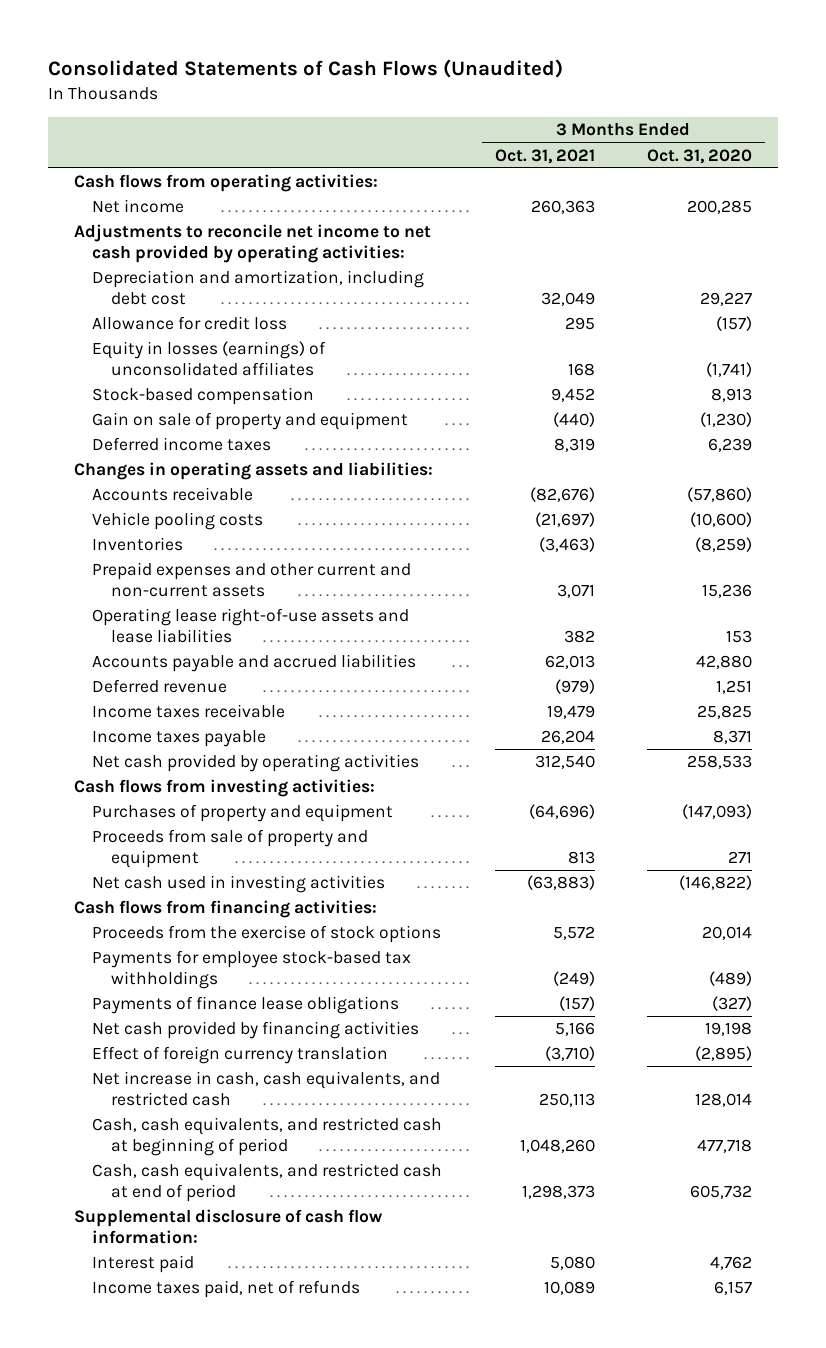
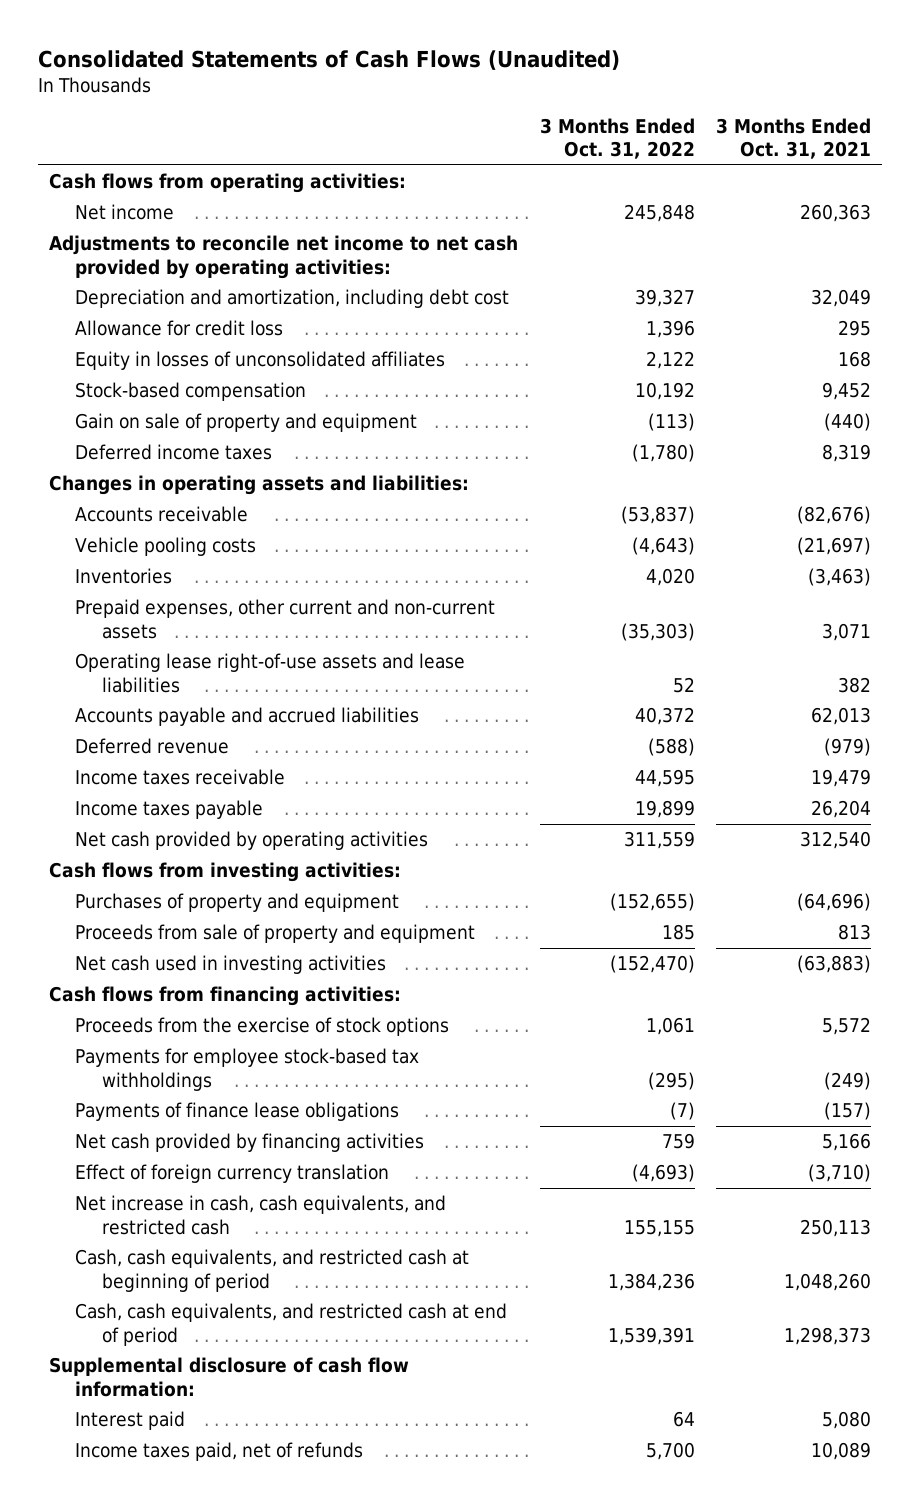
[646,148,752,164] Oct. 31, 2020 -> none
none -> [539,117,695,160] 3 Months Ended Oct. 31, 2022
[92,341,327,376] Equity in losses (earnings) of unconsolidated affiliates -> [75,351,446,371] Equity in losses of unconsolidated affiliates
[92,562,412,597] Prepaid expenses and other current and non-current assets -> [75,599,496,639] Prepaid expenses, other current and non-current assets

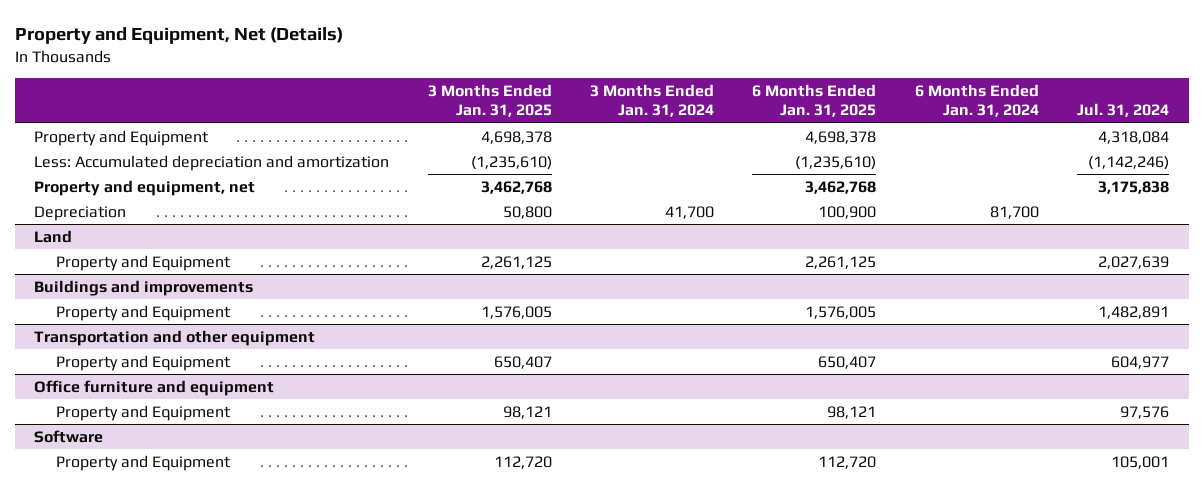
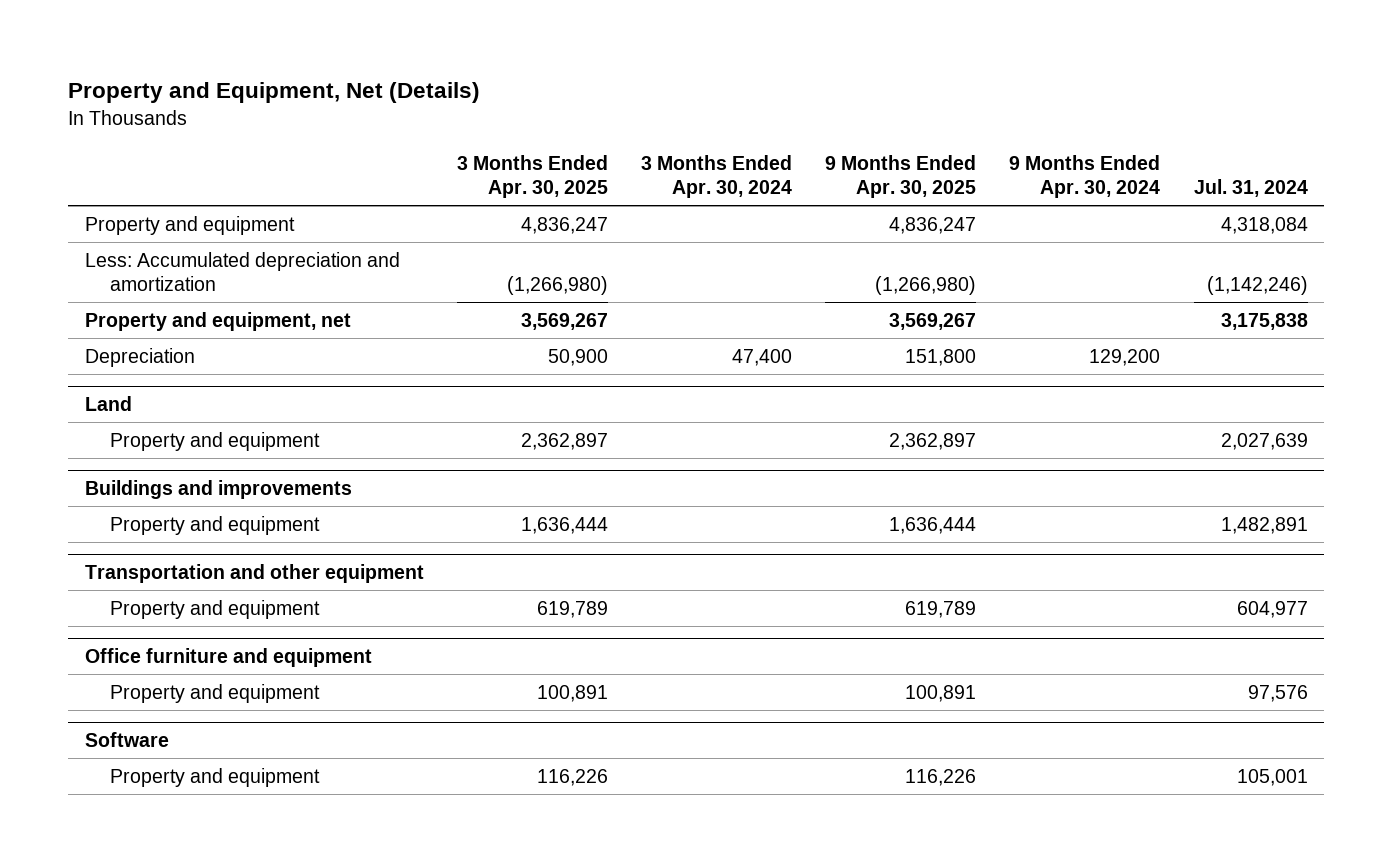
[427,83,552,118] 3 Months Ended Jan. 31, 2025 -> none
[590,83,715,118] 3 Months Ended Jan. 31, 2024 -> none
[752,83,877,118] 6 Months Ended Jan. 31, 2025 -> none
[914,83,1039,118] 6 Months Ended Jan. 31, 2024 -> none
none -> [456,154,608,199] 3 Months Ended Apr. 30, 2025
none -> [640,154,792,199] 3 Months Ended Apr. 30, 2024
none -> [825,154,977,199] 9 Months Ended Apr. 30, 2025
none -> [1009,154,1161,199] 9 Months Ended Apr. 30, 2024
[34,129,210,146] Property and Equipment -> [84,215,295,235] Property and equipment
[55,254,231,271] Property and Equipment -> [109,431,320,451] Property and equipment
[55,304,231,321] Property and Equipment -> [109,515,320,535] Property and equipment
[55,354,231,371] Property and Equipment -> [109,599,320,619] Property and equipment
[55,404,231,421] Property and Equipment -> [109,683,320,703] Property and equipment
[55,454,231,471] Property and Equipment -> [109,767,320,787] Property and equipment

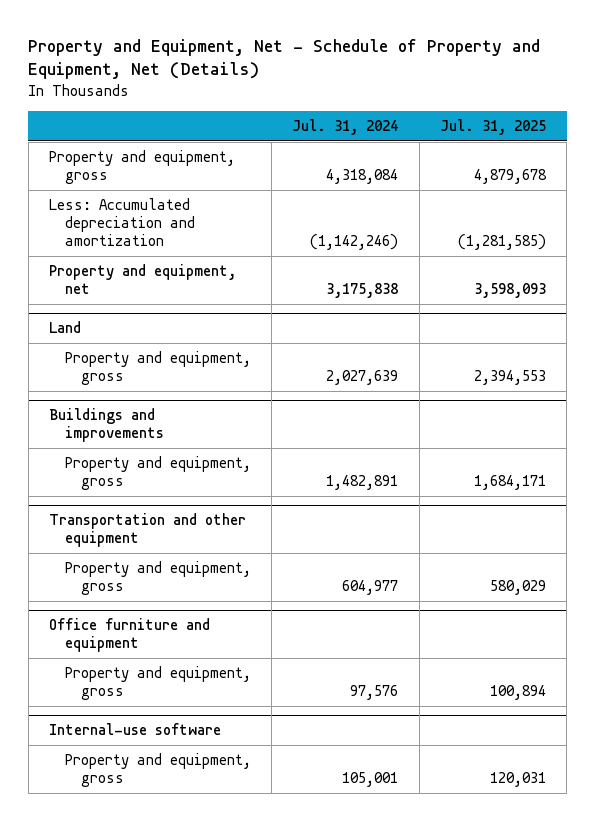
[67,82,480,104] Property and Equipment, Net (Details) -> [28,38,541,80] Property and Equipment, Net - Schedule of Property and Equipment, Net (Details)
[456,154,608,199] 3 Months Ended Apr. 30, 2025 -> none
[640,154,792,199] 3 Months Ended Apr. 30, 2024 -> none
[825,154,977,199] 9 Months Ended Apr. 30, 2025 -> none
[1009,154,1161,199] 9 Months Ended Apr. 30, 2024 -> none
none -> [439,119,546,136] Jul. 31, 2025
[84,215,295,235] Property and equipment -> [49,150,236,185] Property and equipment, gross
[84,347,195,367] Depreciation -> none
[109,431,320,451] Property and equipment -> [65,351,252,386] Property and equipment, gross
[109,515,320,535] Property and equipment -> [65,456,252,491] Property and equipment, gross
[109,599,320,619] Property and equipment -> [65,561,252,596] Property and equipment, gross
[84,732,169,748] Software -> none
[109,683,320,703] Property and equipment -> [65,666,252,701] Property and equipment, gross
none -> [49,723,222,736] Internal-use software
[109,767,320,787] Property and equipment -> [65,753,252,788] Property and equipment, gross

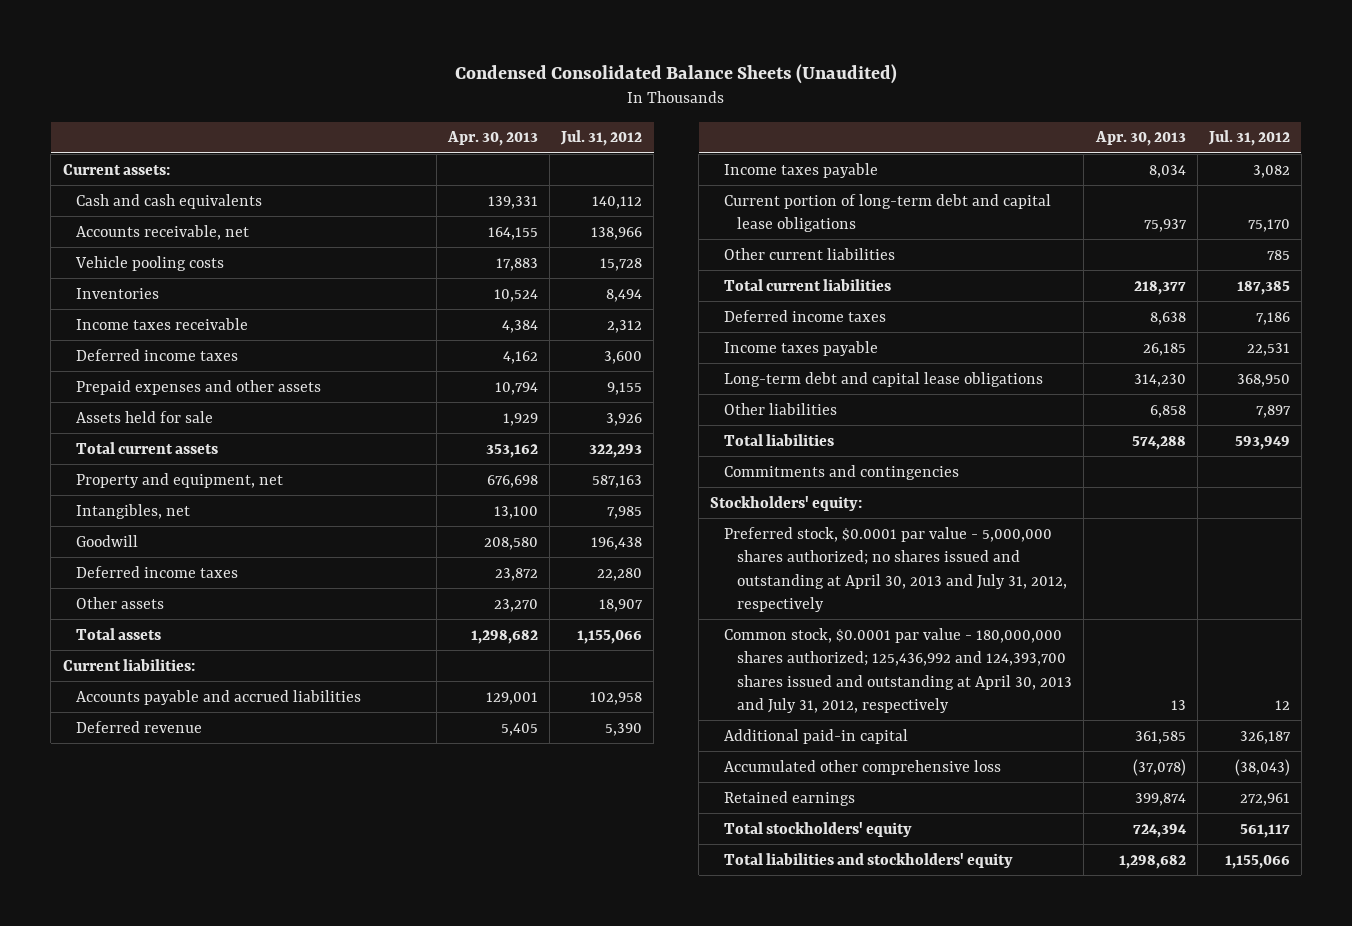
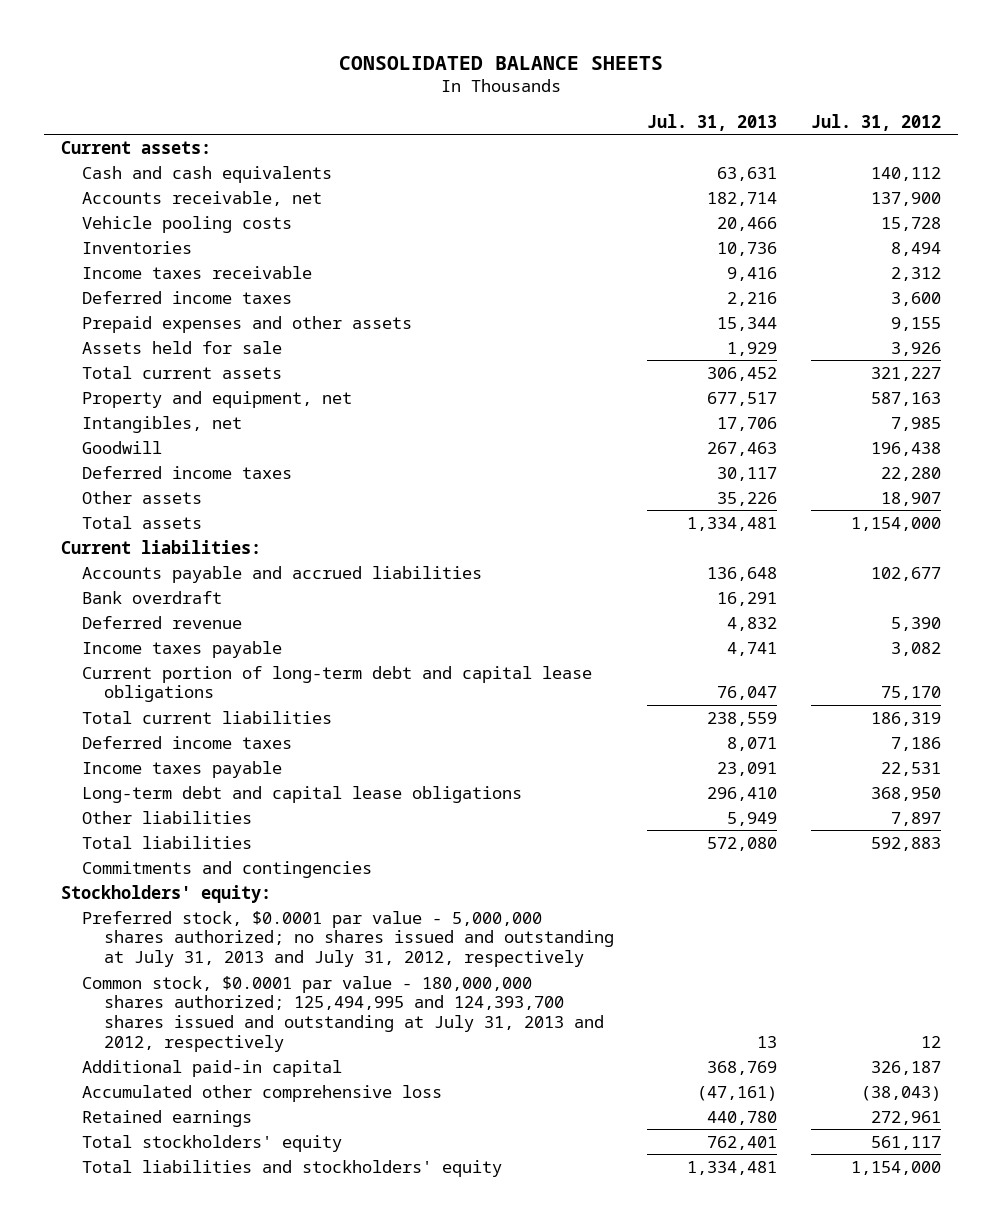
[455,64,898,85] Condensed Consolidated Balance Sheets (Unaudited) -> [338,55,663,70] CONSOLIDATED BALANCE SHEETS
[446,131,538,147] Apr. 30, 2013 -> none
none -> [647,113,778,131] Jul. 31, 2013
[590,226,642,240] 138,966 -> [871,191,942,206] 137,900
[588,443,642,458] 322,293 -> [871,366,942,381] 321,227
[576,629,642,644] 1,155,066 -> [851,516,942,531] 1,154,000
[589,691,642,705] 102,958 -> [871,566,942,581] 102,677
none -> [82,590,223,604] Bank overdraft
[723,247,895,260] Other current liabilities -> none
[1236,280,1290,295] 187,385 -> [871,711,942,726] 186,319
[1234,435,1290,450] 593,949 -> [871,836,942,851] 592,883
[723,526,1068,612] Preferred stock, $0.0001 par value - 5,000,000 shares authorized; no shares issued and outstanding at April 30, 2013 and July 31, 2012, respectively -> [82,910,614,968] Preferred stock, $0.0001 par value - 5,000,000 shares authorized; no shares issued and outstanding at July 31, 2013 and July 31, 2012, respectively
[723,627,1073,713] Common stock, $0.0001 par value - 180,000,000 shares authorized; 125,436,992 and 124,393,700 shares issued and outstanding at April 30, 2013 and July 31, 2012, respectively -> [82,975,604,1053] Common stock, $0.0001 par value - 180,000,000 shares authorized; 125,494,995 and 124,393,700 shares issued and outstanding at July 31, 2013 and 2012, respectively
[1224,854,1290,869] 1,155,066 -> [851,1160,942,1175] 1,154,000

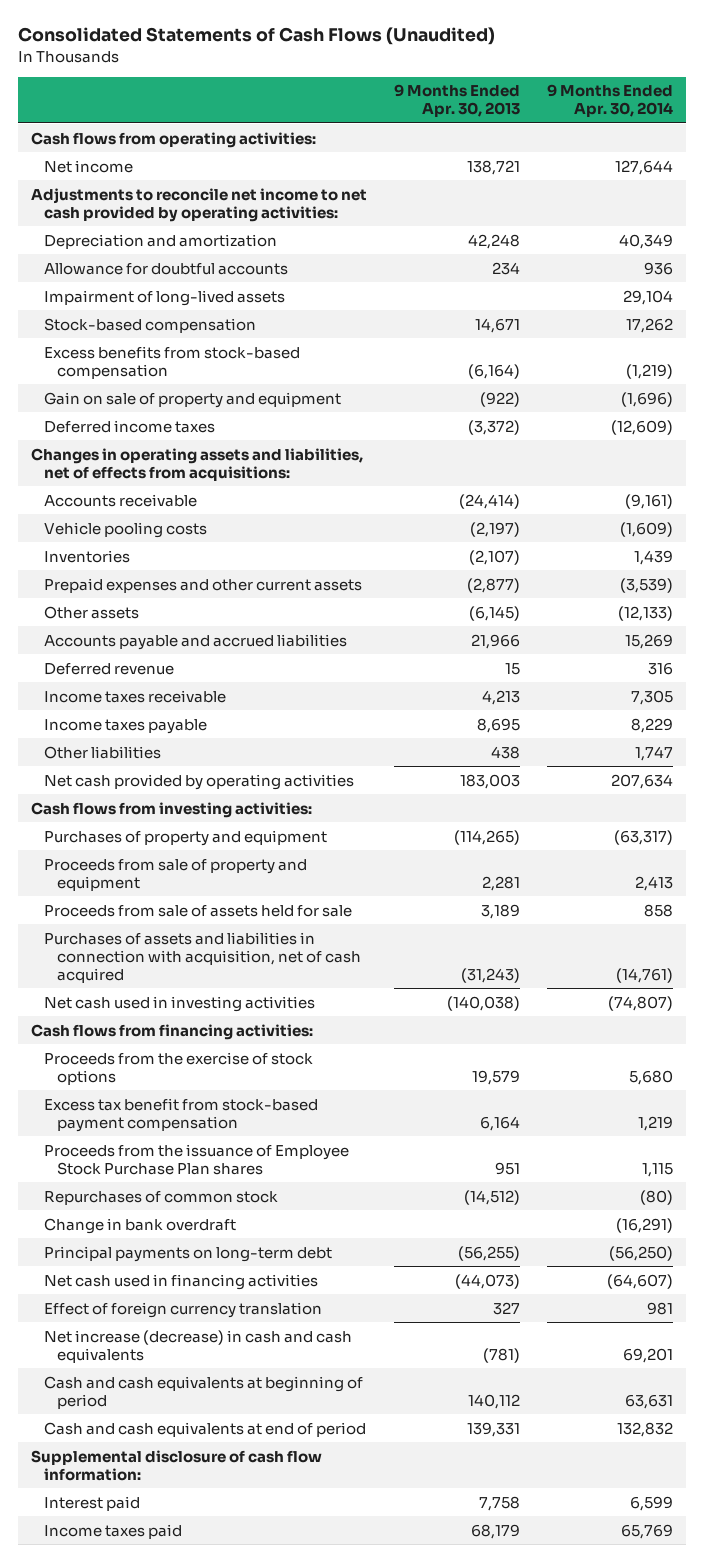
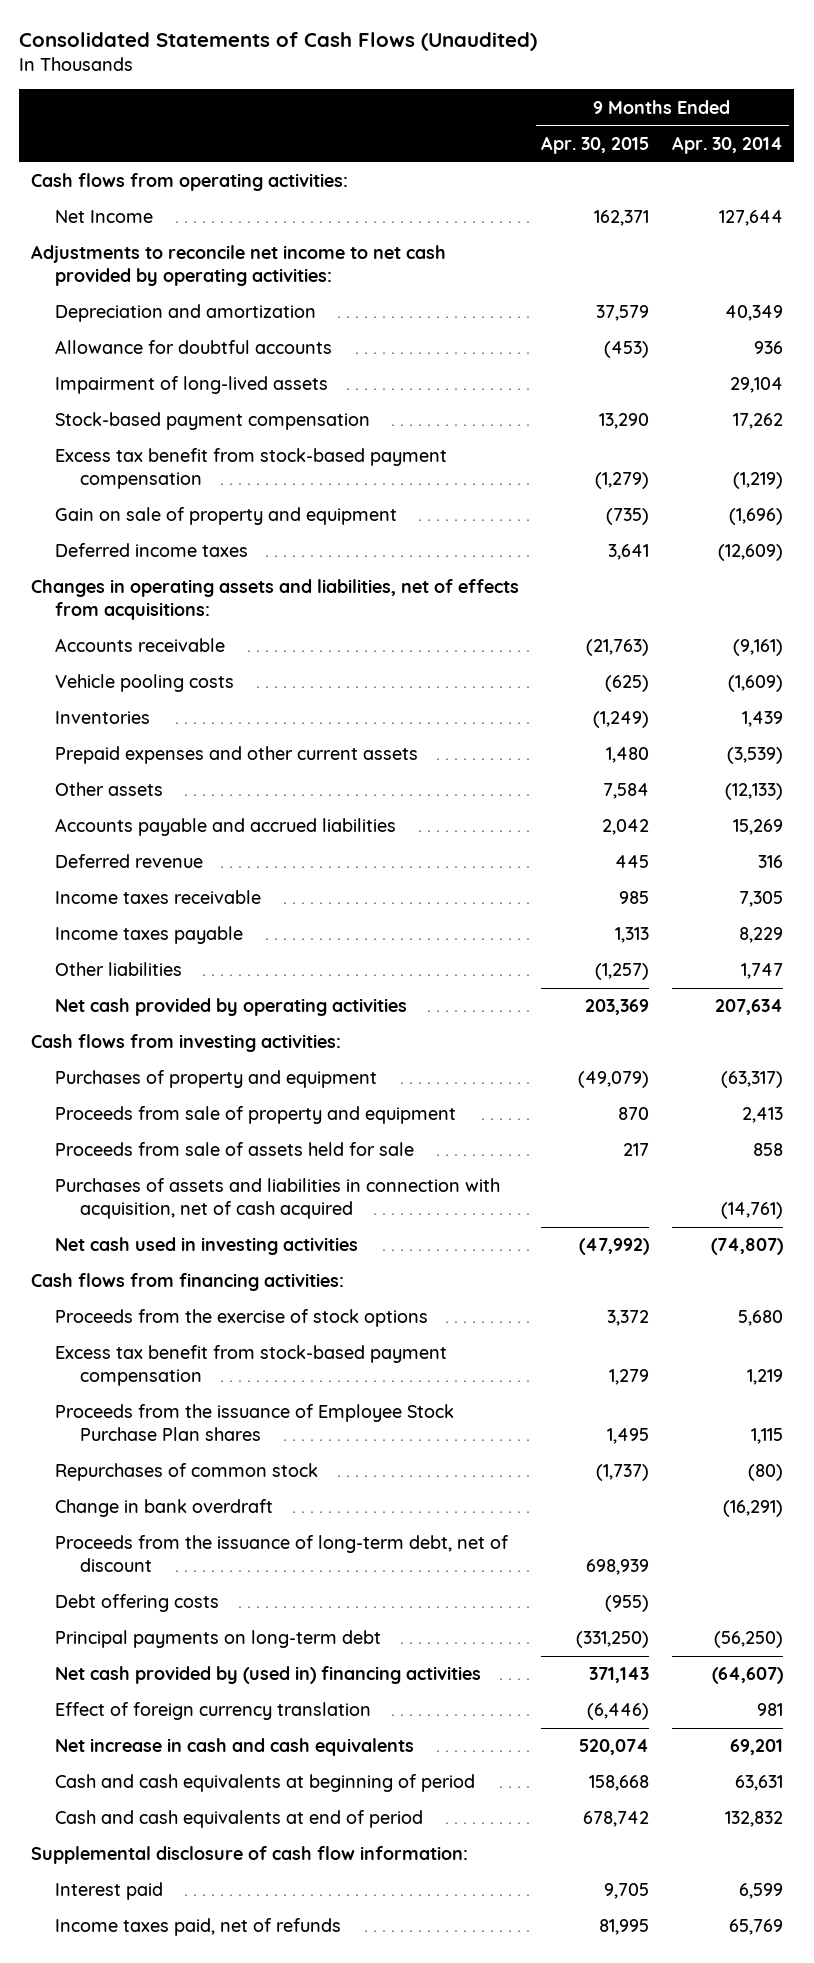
[393,84,520,118] 9 Months Ended Apr. 30, 2013 -> none
none -> [541,136,650,155] Apr. 30, 2015
[44,159,134,173] Net income -> [55,210,154,224] Net Income
[44,317,257,333] Stock-based compensation -> [55,412,371,431] Stock-based payment compensation
[44,345,301,379] Excess benefits from stock-based compensation -> [55,448,448,490] Excess tax benefit from stock-based payment compensation
none -> [55,1535,510,1573] Proceeds from the issuance of long-term debt, net of discount
none -> [55,1594,220,1613] Debt offering costs
[44,1273,319,1290] Net cash used in financing activities -> [55,1666,482,1685] Net cash provided by (used in) financing activities
[44,1329,353,1363] Net increase (decrease) in cash and cash equivalents -> [55,1738,415,1757] Net increase in cash and cash equivalents
[44,1523,183,1539] Income taxes paid -> [55,1918,342,1937] Income taxes paid, net of refunds

